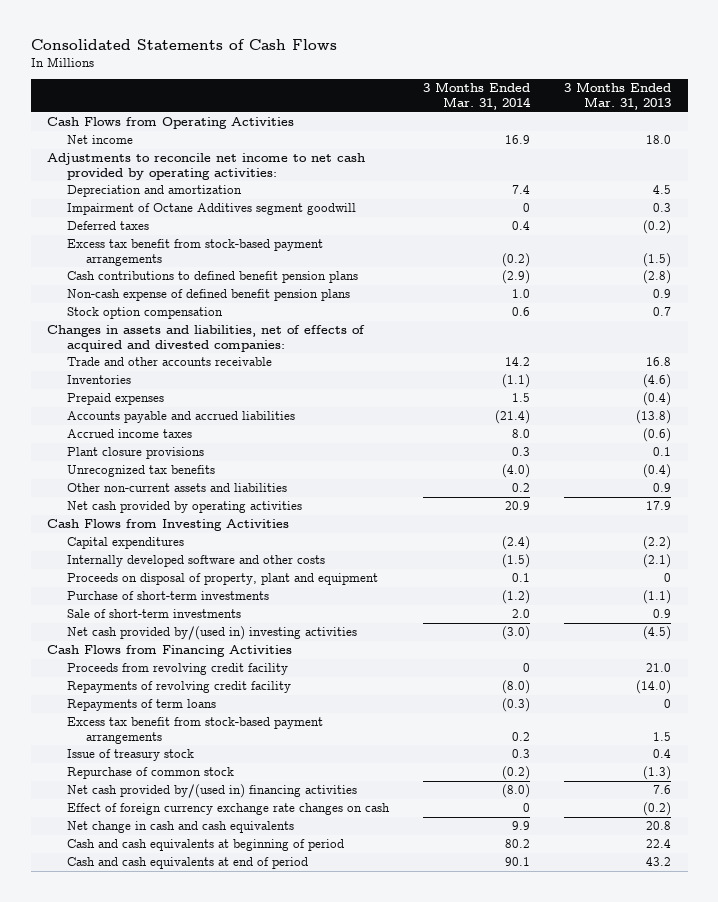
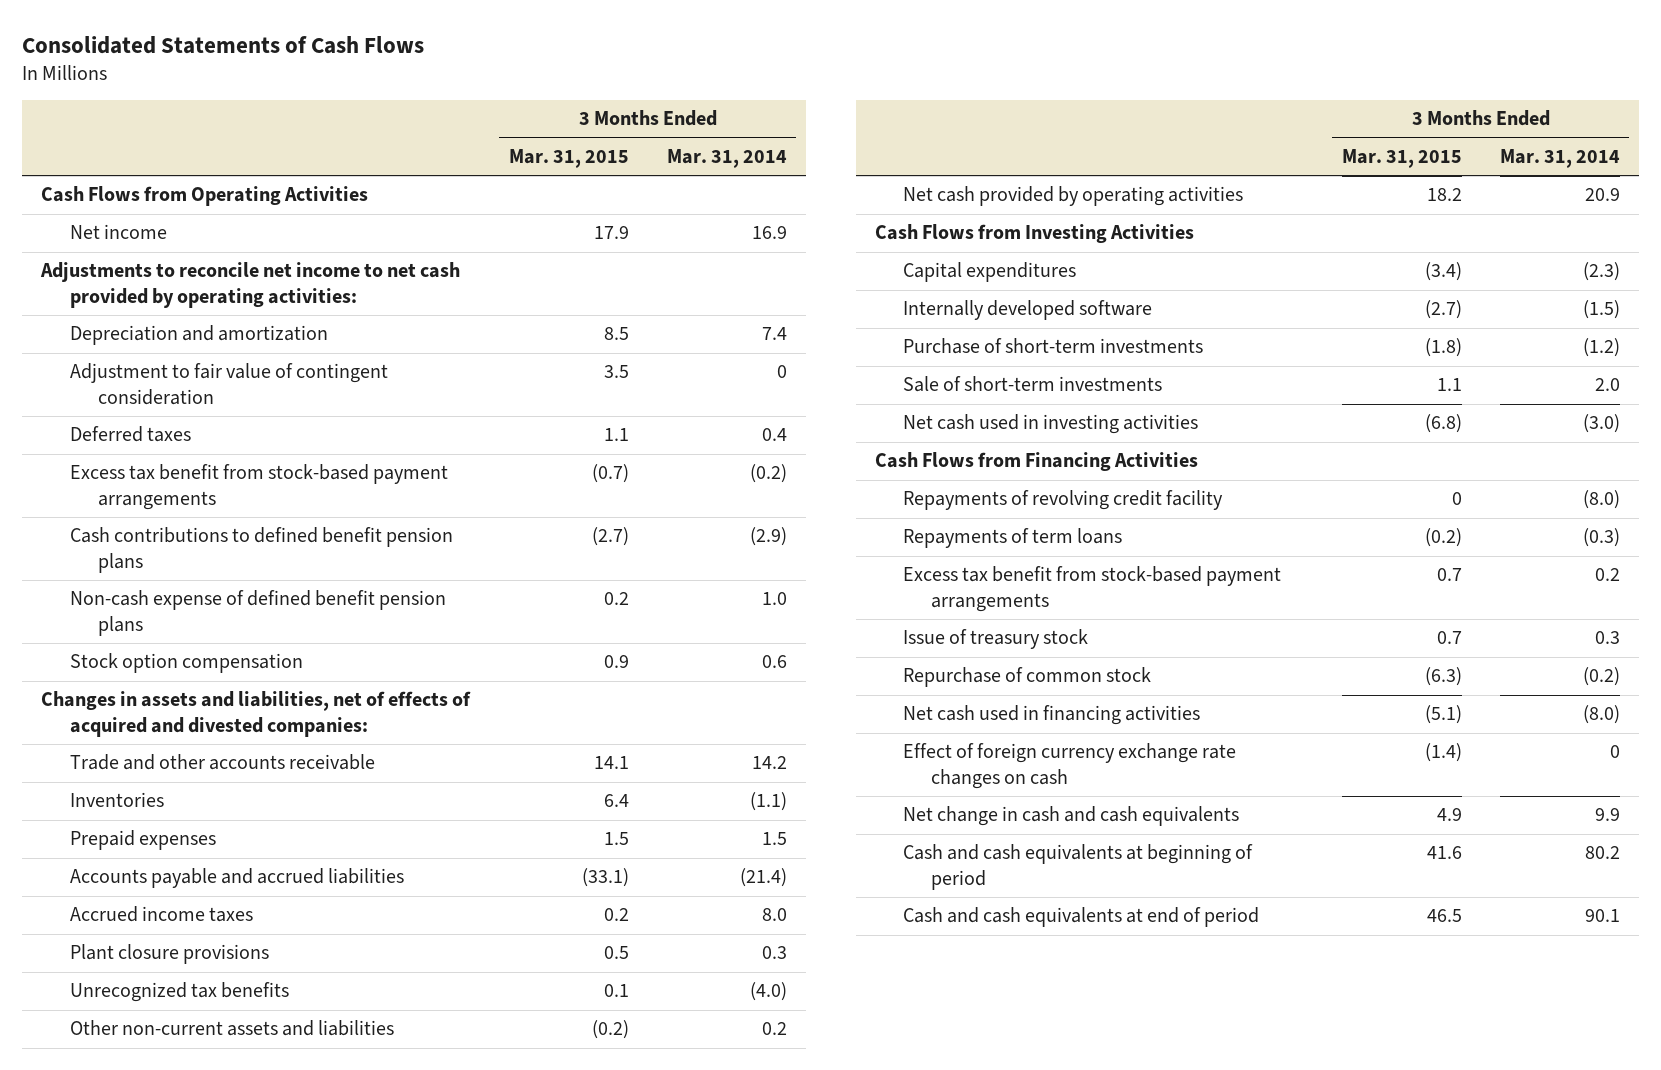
[563,82,671,110] 3 Months Ended Mar. 31, 2013 -> none
none -> [508,149,629,169] Mar. 31, 2015
[66,203,356,216] Impairment of Octane Additives segment goodwill -> none
none -> [69,363,388,406] Adjustment to fair value of contingent consideration
[66,573,378,586] Proceeds on disposal of property, plant and equipment -> none
[501,536,530,551] (2.4) -> [1582,262,1620,282] (2.3)
[66,555,325,568] Internally developed software and other costs -> [902,300,1152,321] Internally developed software
[66,626,357,641] Net cash provided by/(used in) investing activities -> [902,414,1198,435] Net cash used in investing activities
[66,663,288,676] Proceeds from revolving credit facility -> none
[66,784,357,799] Net cash provided by/(used in) financing activities -> [902,705,1200,726] Net cash used in financing activities

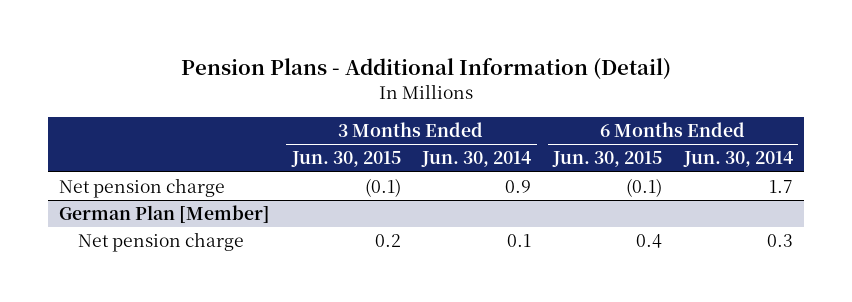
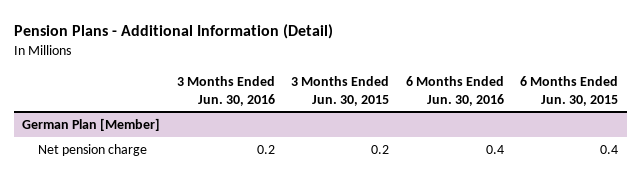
[421,151,532,168] Jun. 30, 2014 -> none
[683,151,794,168] Jun. 30, 2014 -> none
none -> [176,75,275,106] 3 Months Ended Jun. 30, 2016
none -> [405,75,504,106] 6 Months Ended Jun. 30, 2016
[58,178,225,199] Net pension charge -> none

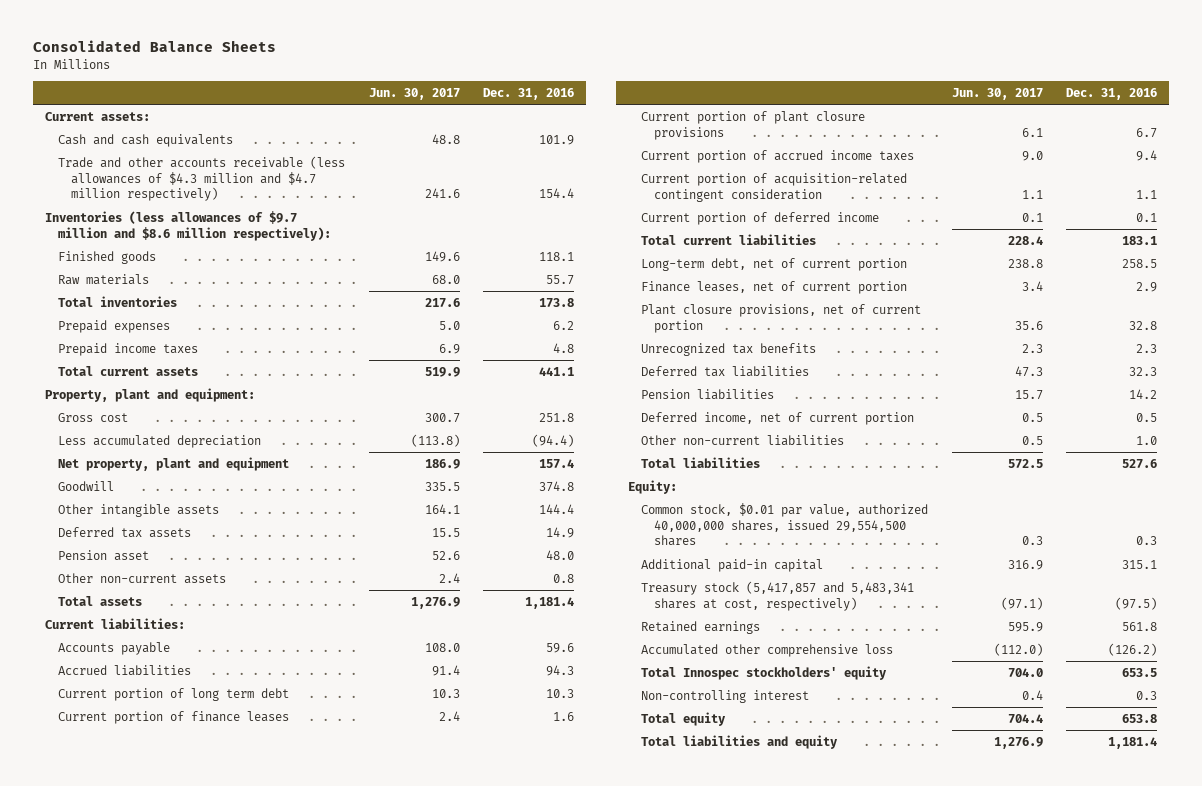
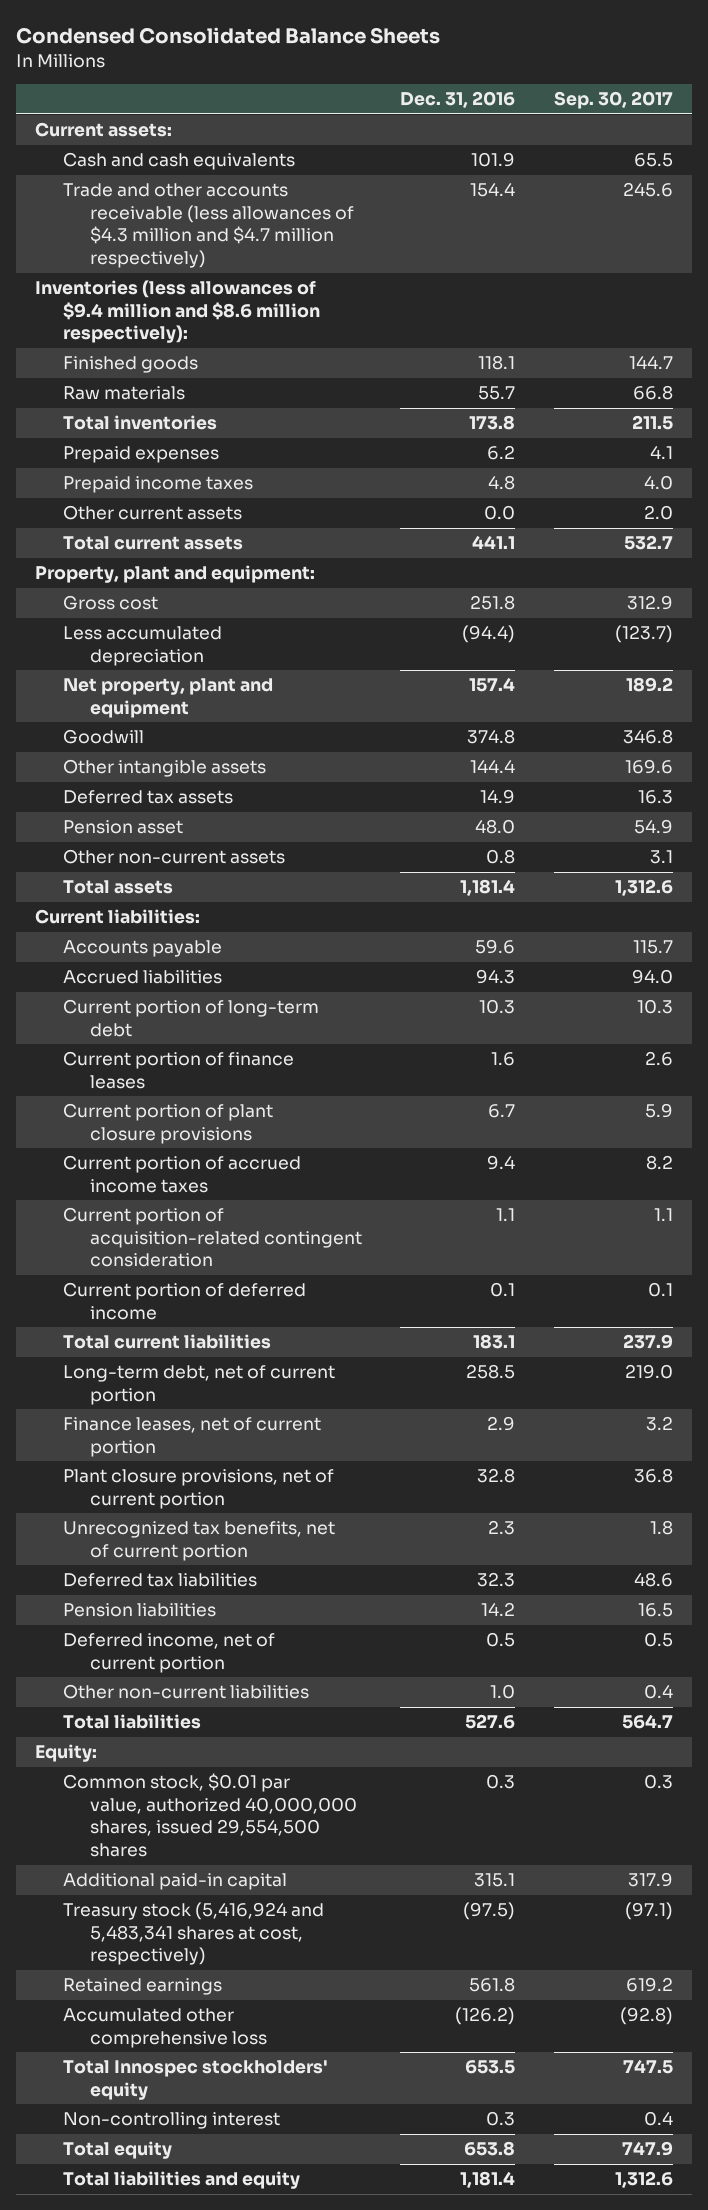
[33,40,277,53] Consolidated Balance Sheets -> [15,27,440,45] Condensed Consolidated Balance Sheets
[368,87,460,100] Jun. 30, 2017 -> none
none -> [553,91,673,110] Sep. 30, 2017
[45,210,332,241] Inventories (less allowances of $9.7 million and $8.6 million respectively): -> [35,280,320,344] Inventories (less allowances of $9.4 million and $8.6 million respectively):
none -> [62,505,242,521] Other current assets
[58,687,290,701] Current portion of long term debt -> [62,999,319,1037] Current portion of long-term debt
[641,342,817,356] Unrecognized tax benefits -> [62,1521,335,1561] Unrecognized tax benefits, net of current portion
[641,580,915,611] Treasury stock (5,417,857 and 5,483,341 shares at cost, respectively) -> [62,1902,324,1966] Treasury stock (5,416,924 and 5,483,341 shares at cost, respectively)

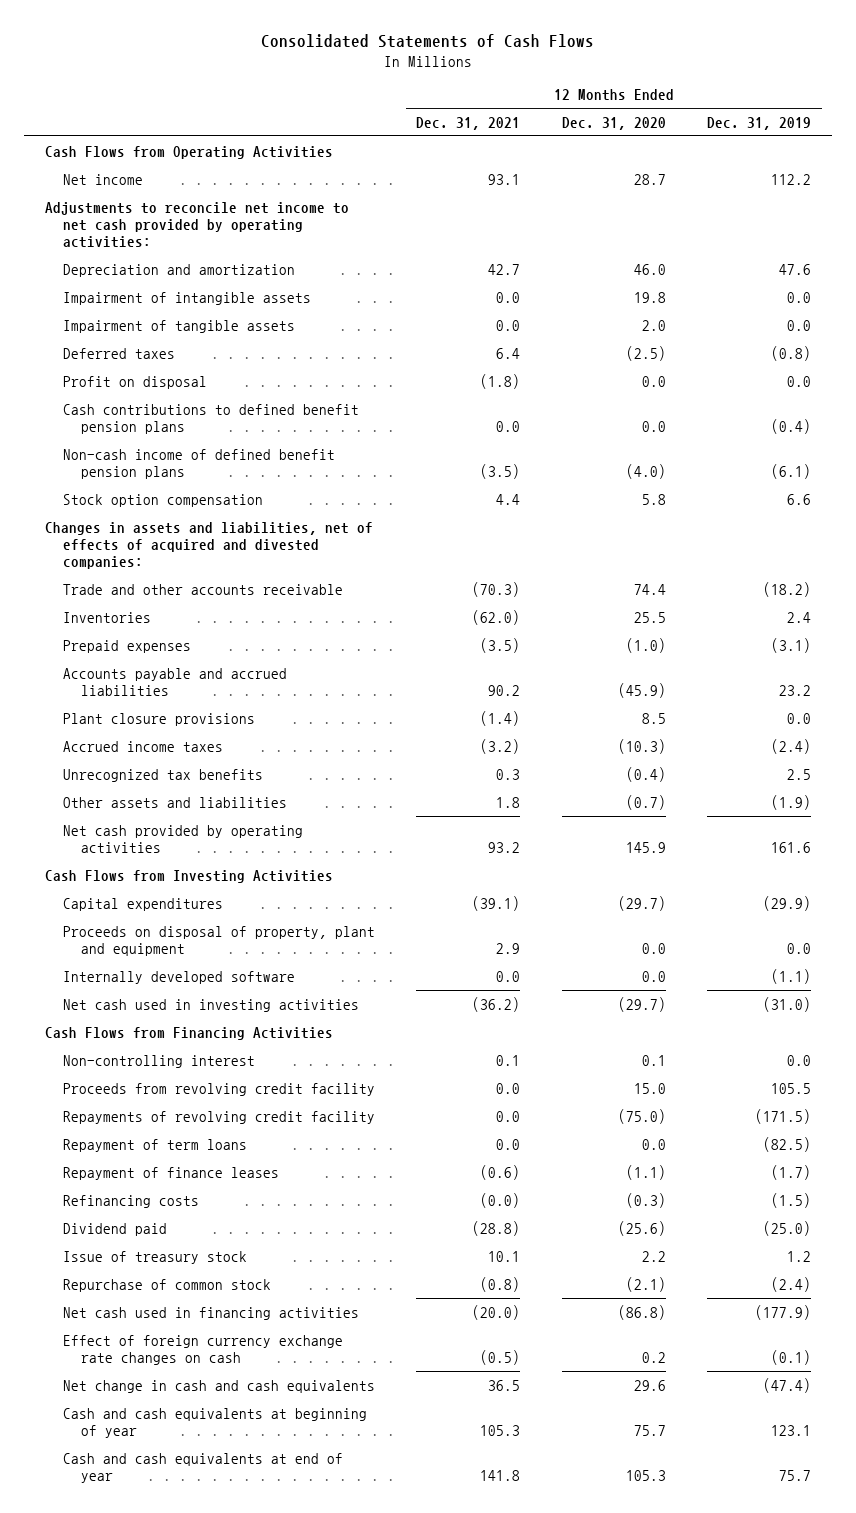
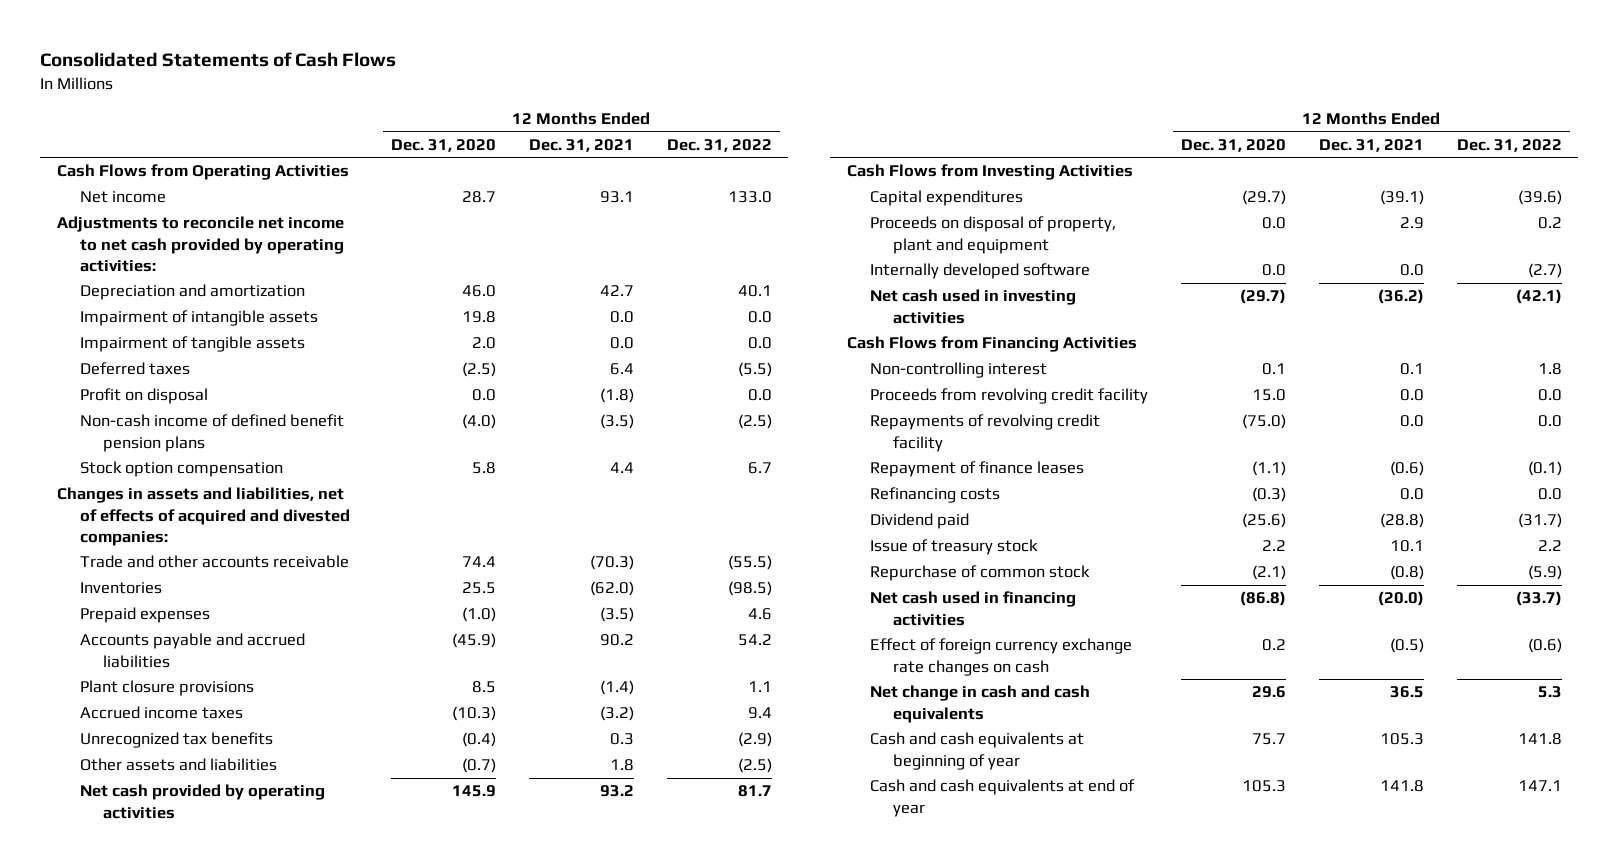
[707,116,812,130] Dec. 31, 2019 -> none
none -> [666,138,772,152] Dec. 31, 2022
[62,403,359,434] Cash contributions to defined benefit pension plans -> none
[62,1138,247,1152] Repayment of term loans -> none
[480,1192,521,1208] (0.0) -> [1399,488,1424,501] 0.0

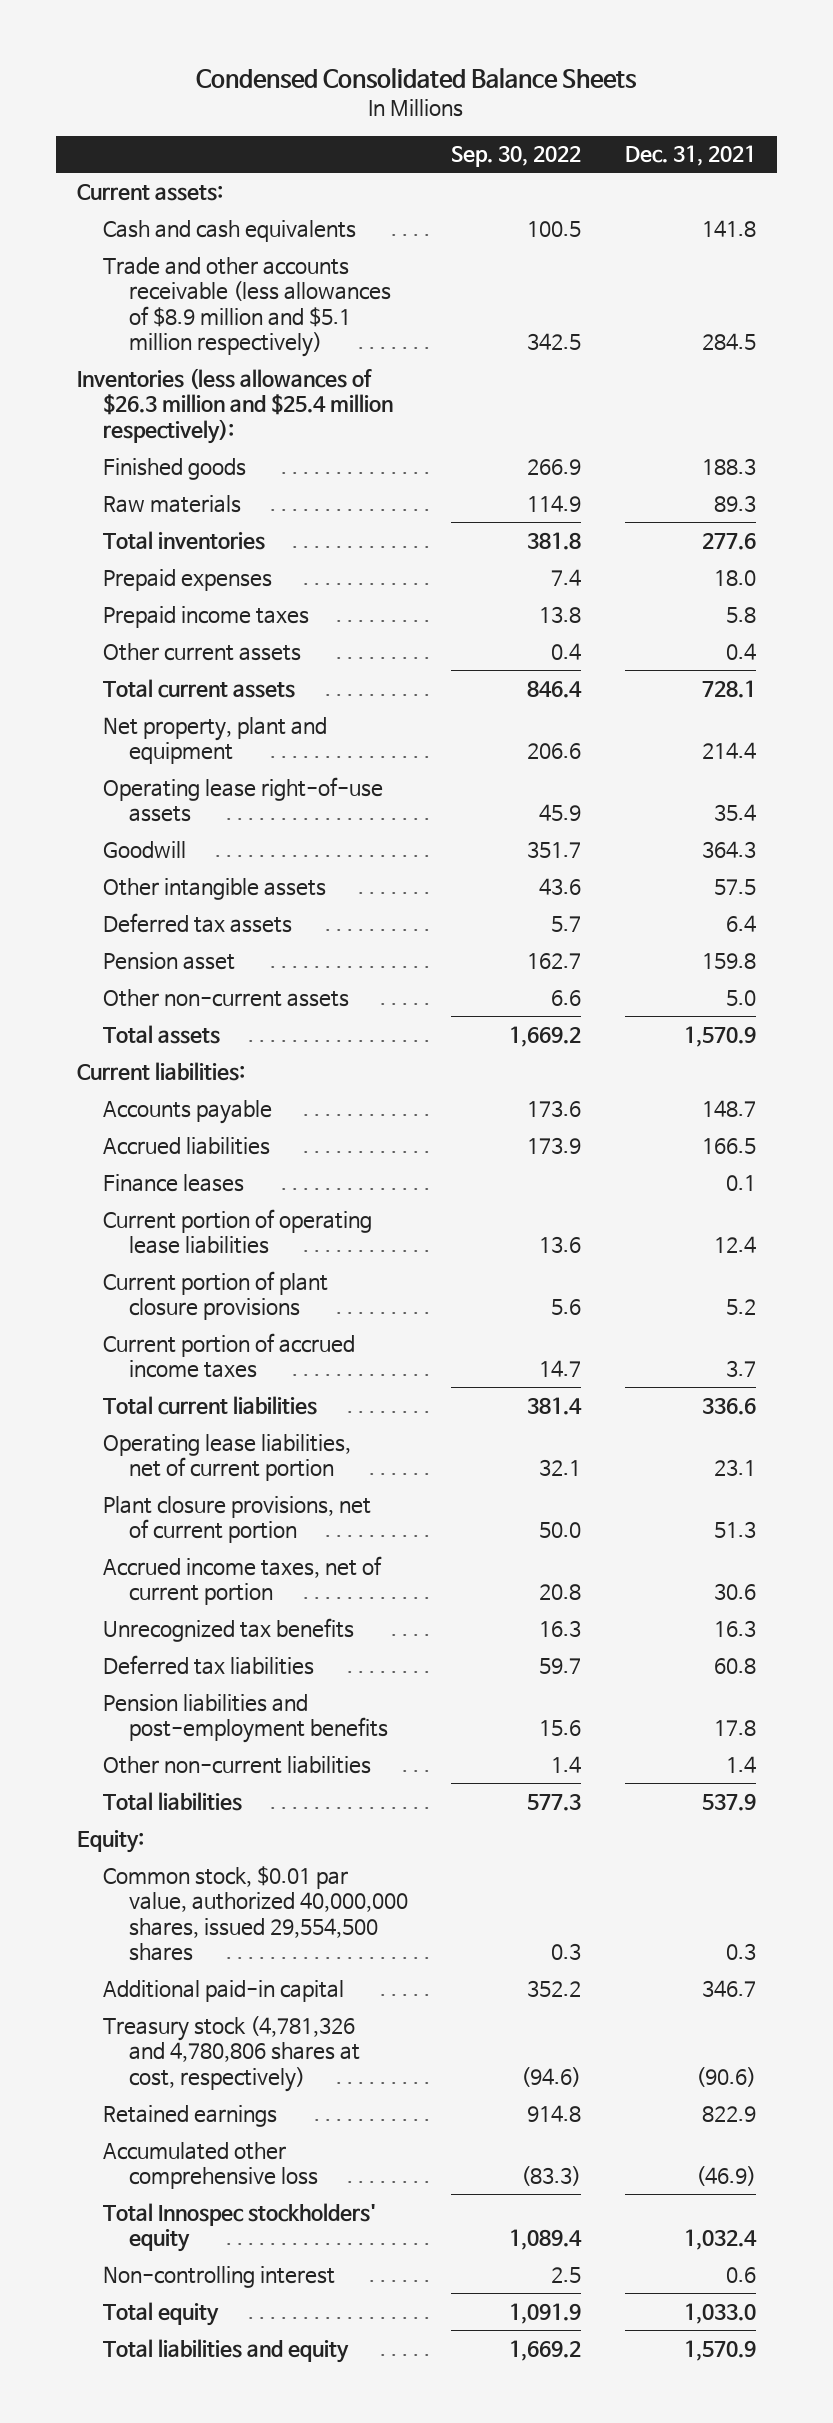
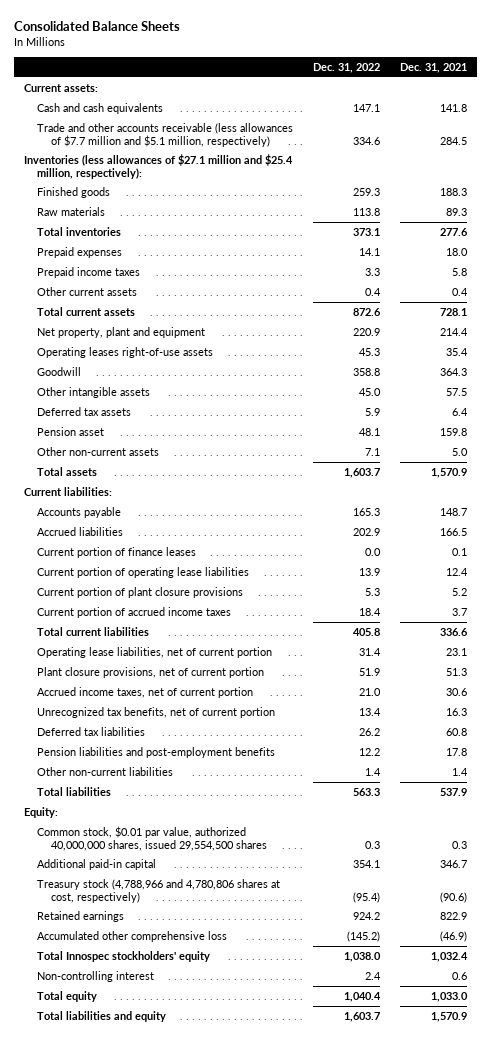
[196,68,638,90] Condensed Consolidated Balance Sheets -> [13,21,180,32] Consolidated Balance Sheets
[451,146,582,168] Sep. 30, 2022 -> none
none -> [313,62,381,73] Dec. 31, 2022
[103,256,392,358] Trade and other accounts receivable (less allowances of $8.9 million and $5.1 million respectively) -> [37,122,294,147] Trade and other accounts receivable (less allowances of $7.7 million and $5.1 million, respectively)
[77,367,394,444] Inventories (less allowances of $26.3 million and $25.4 million respectively): -> [23,153,293,179] Inventories (less allowances of $27.1 million and $25.4 million, respectively):
[103,776,384,823] Operating lease right-of-use assets -> [37,346,214,358] Operating leases right-of-use assets
[103,1173,245,1192] Finance leases -> [37,546,197,558] Current portion of finance leases
[103,1617,355,1642] Unrecognized tax benefits -> [37,706,276,718] Unrecognized tax benefits, net of current portion
[103,2015,361,2092] Treasury stock (4,781,326 and 4,780,806 shares at cost, respectively) -> [37,878,281,903] Treasury stock (4,788,966 and 4,780,806 shares at cost, respectively)

